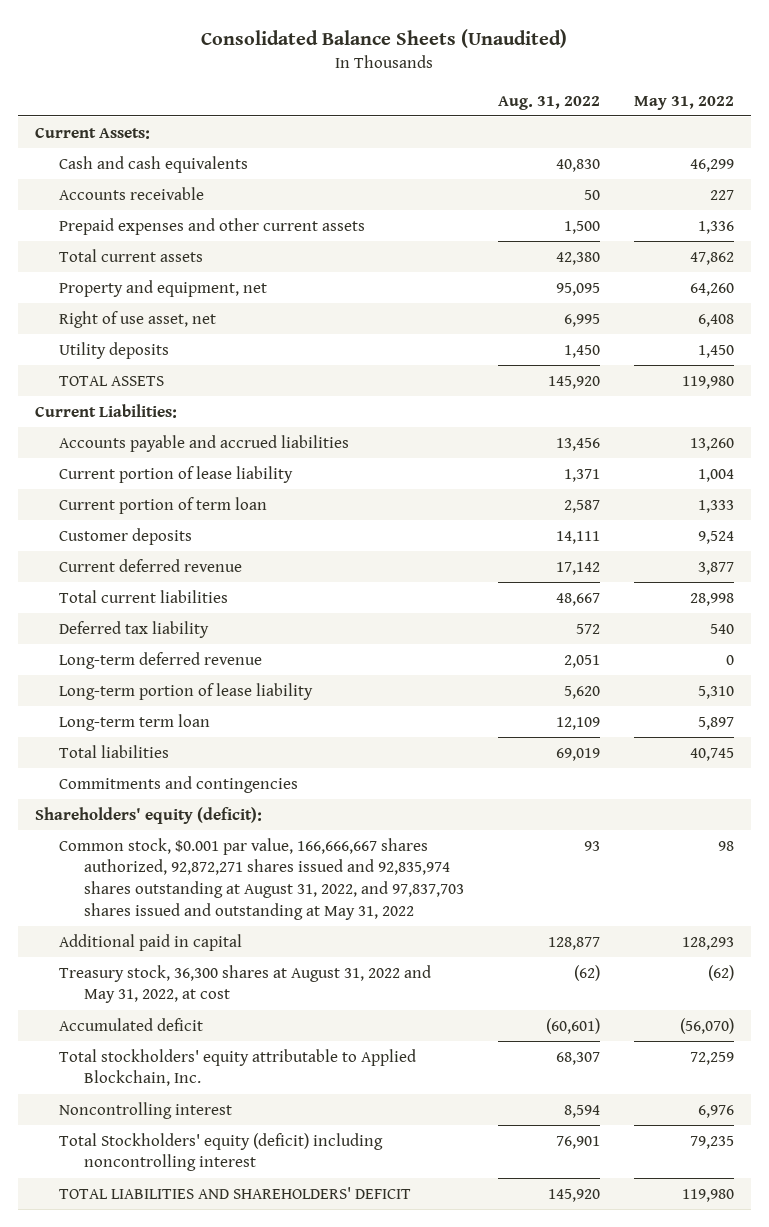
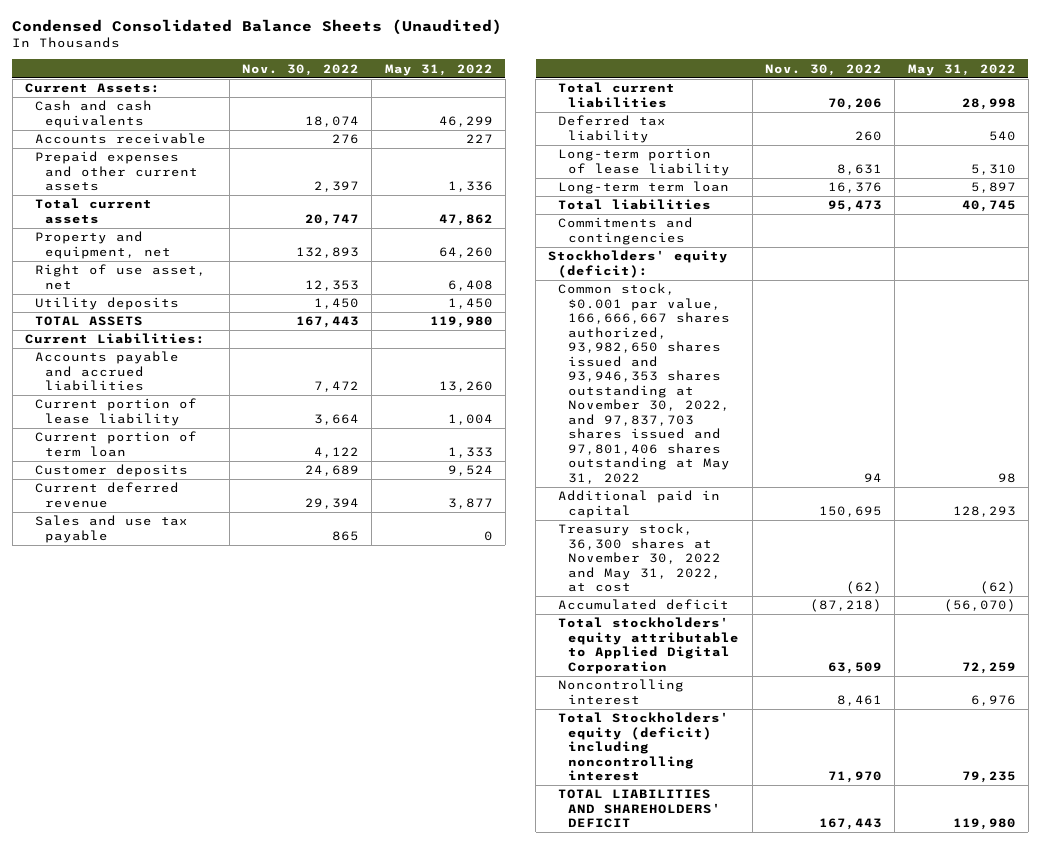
[201,28,568,48] Consolidated Balance Sheets (Unaudited) -> [12,19,503,36] Condensed Consolidated Balance Sheets (Unaudited)
[497,95,600,110] Aug. 31, 2022 -> none
none -> [241,63,359,76] Nov. 30, 2022
none -> [35,515,189,543] Sales and use tax payable
[59,651,263,669] Long-term deferred revenue -> none
[34,806,262,824] Shareholders' equity (deficit): -> [548,250,729,278] Stockholders' equity (deficit):
[59,837,464,920] Common stock, $0.001 par value, 166,666,667 shares authorized, 92,872,271 shares issued and 92,835,974 shares outstanding at August 31, 2022, and 97,837,703 shares issued and outstanding at May 31, 2022 -> [558,283,731,484] Common stock, $0.001 par value, 166,666,667 shares authorized, 93,982,650 shares issued and 93,946,353 shares outstanding at November 30, 2022, and 97,837,703 shares issued and 97,801,406 shares outstanding at May 31, 2022
[59,964,432,1004] Treasury stock, 36,300 shares at August 31, 2022 and May 31, 2022, at cost -> [558,523,722,593] Treasury stock, 36,300 shares at November 30, 2022 and May 31, 2022, at cost
[59,1048,417,1087] Total stockholders' equity attributable to Applied Blockchain, Inc. -> [558,617,740,674] Total stockholders' equity attributable to Applied Digital Corporation

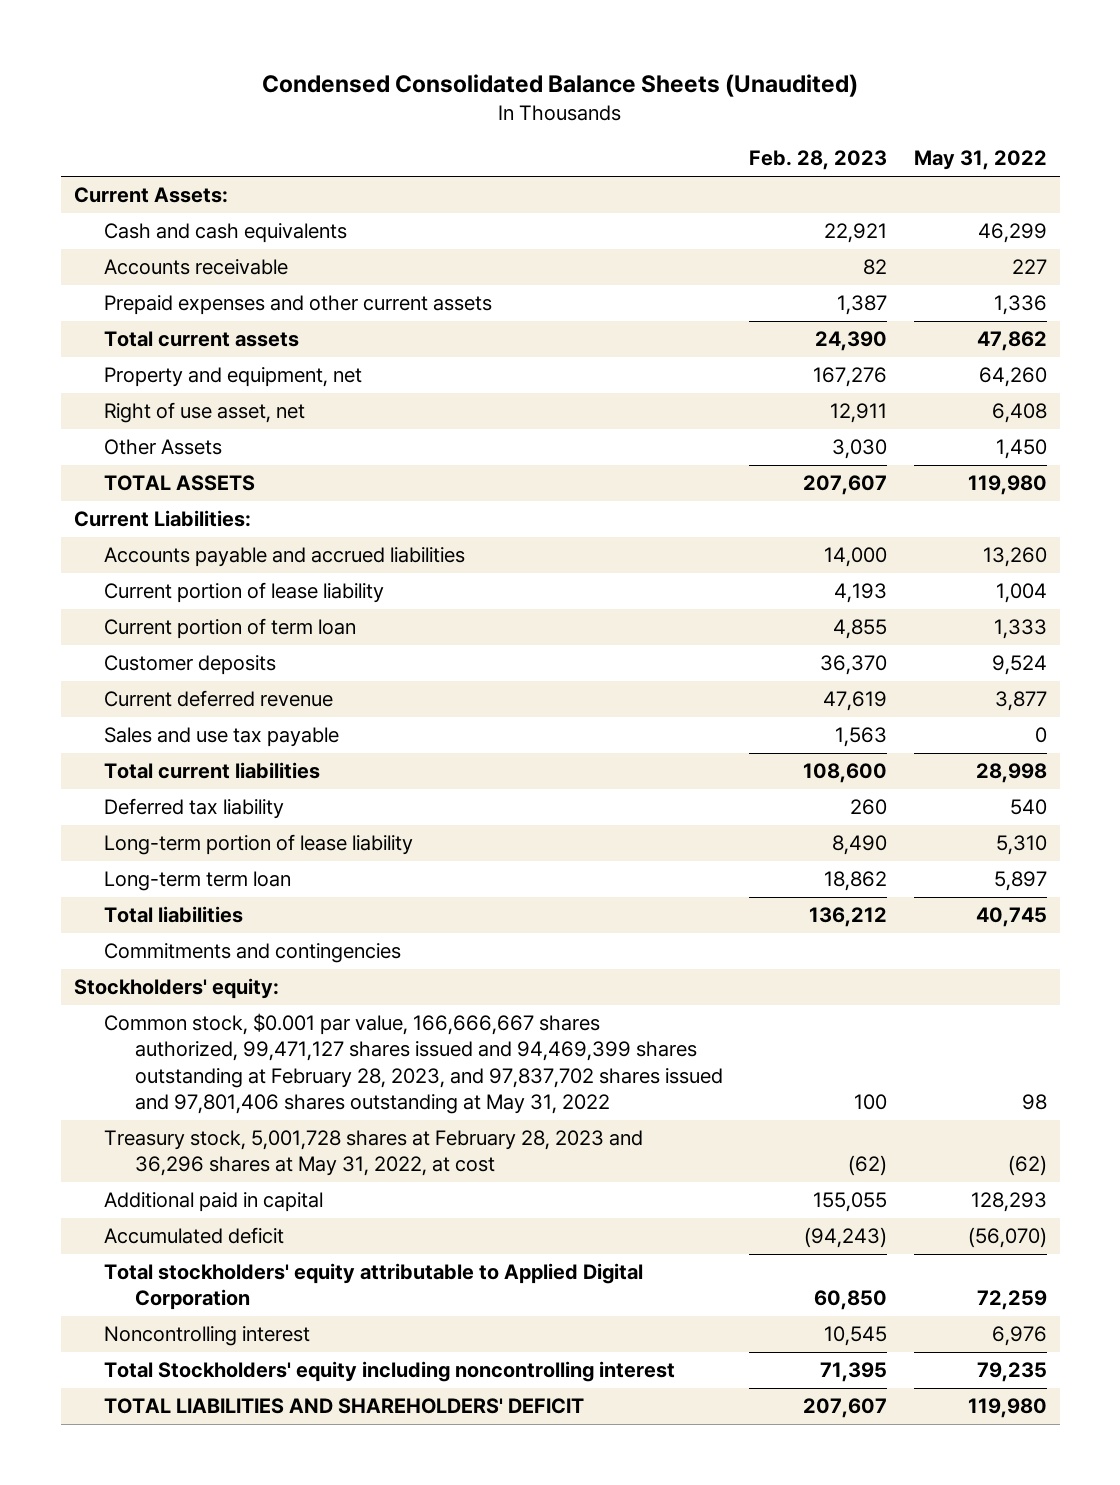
[241,63,359,76] Nov. 30, 2022 -> none
none -> [749,150,888,171] Feb. 28, 2023
[35,297,180,311] Utility deposits -> [104,439,223,456] Other Assets
[548,250,729,278] Stockholders' equity (deficit): -> [73,978,279,1000] Stockholders' equity:
[558,283,731,484] Common stock, $0.001 par value, 166,666,667 shares authorized, 93,982,650 shares issued and 93,946,353 shares outstanding at November 30, 2022, and 97,837,703 shares issued and 97,801,406 shares outstanding at May 31, 2022 -> [104,1013,724,1114] Common stock, $0.001 par value, 166,666,667 shares authorized, 99,471,127 shares issued and 94,469,399 shares outstanding at February 28, 2023, and 97,837,702 shares issued and 97,801,406 shares outstanding at May 31, 2022
none -> [104,1130,644,1177] Treasury stock, 5,001,728 shares at February 28, 2023 and 36,296 shares at May 31, 2022, at cost
[558,523,722,593] Treasury stock, 36,300 shares at November 30, 2022 and May 31, 2022, at cost -> none
[558,712,730,782] Total Stockholders' equity (deficit) including noncontrolling interest -> [104,1361,676,1383] Total Stockholders' equity including noncontrolling interest

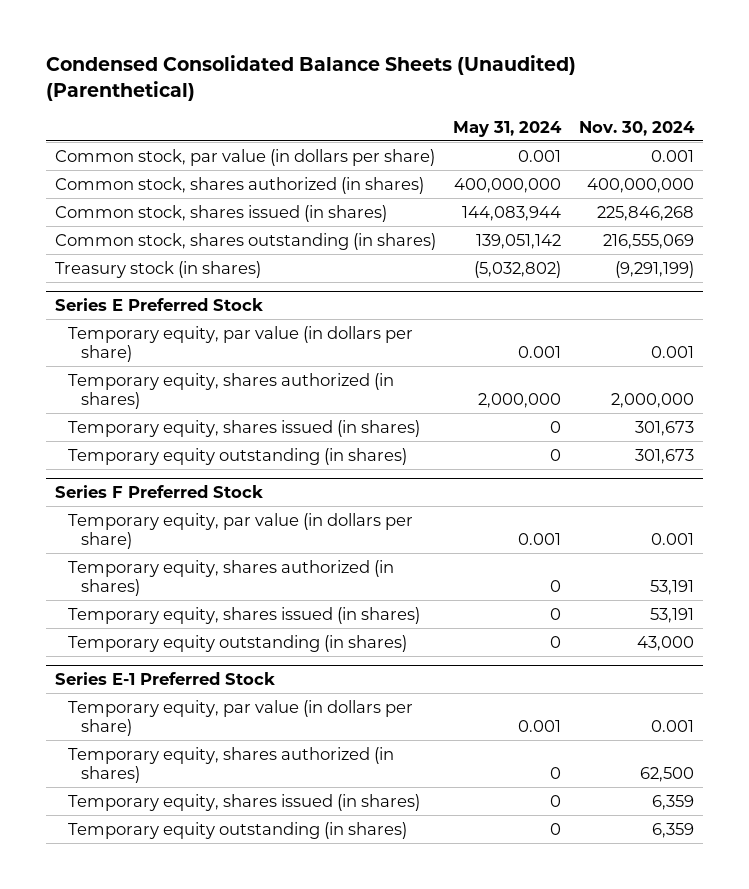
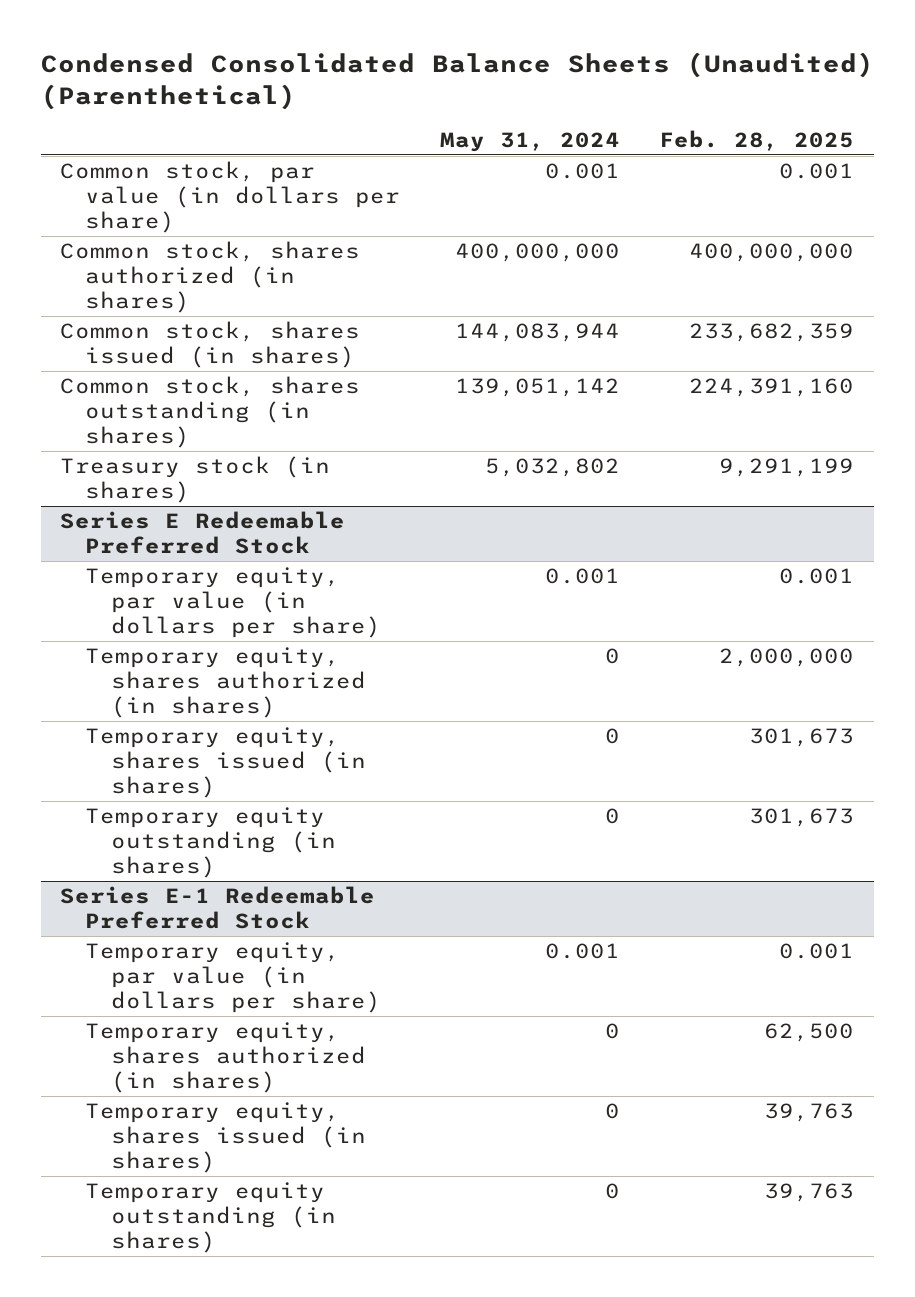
[578,120,695,136] Nov. 30, 2024 -> none
none -> [659,129,855,151] Feb. 28, 2025
[68,325,414,362] Temporary equity, par value (in dollars per share) -> none
[68,372,395,409] Temporary equity, shares authorized (in shares) -> none
[68,419,421,437] Temporary equity, shares issued (in shares) -> none
[68,447,408,465] Temporary equity outstanding (in shares) -> none
[54,485,263,499] Series F Preferred Stock -> none
[474,260,562,278] (5,032,802) -> [484,458,620,478] 5,032,802
[54,298,263,312] Series E Preferred Stock -> [60,511,346,555] Series E Redeemable Preferred Stock
[54,672,275,686] Series E-1 Preferred Stock -> [60,886,376,930] Series E-1 Redeemable Preferred Stock

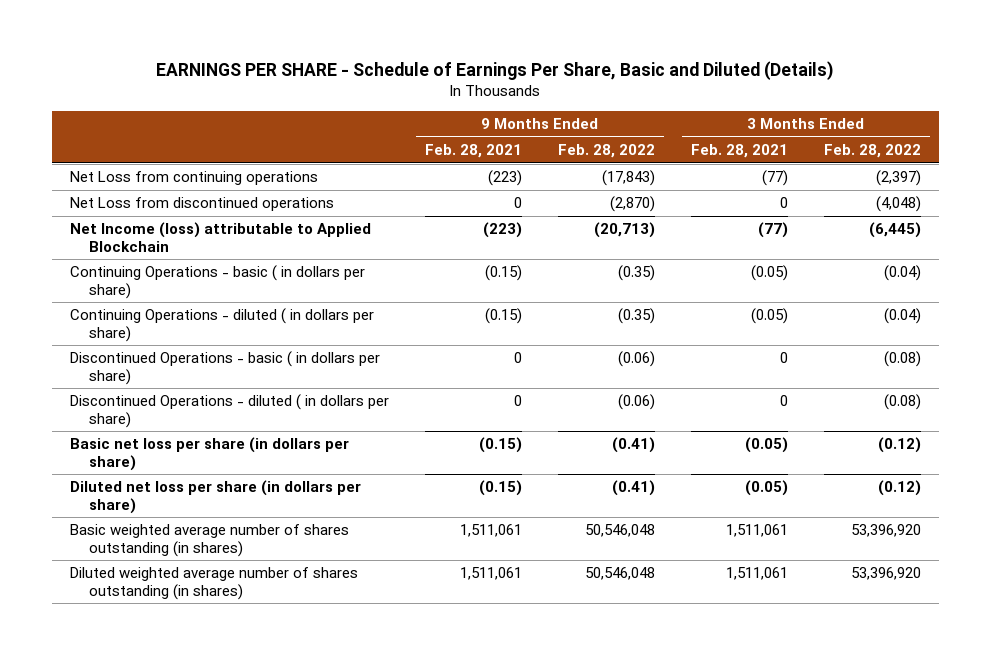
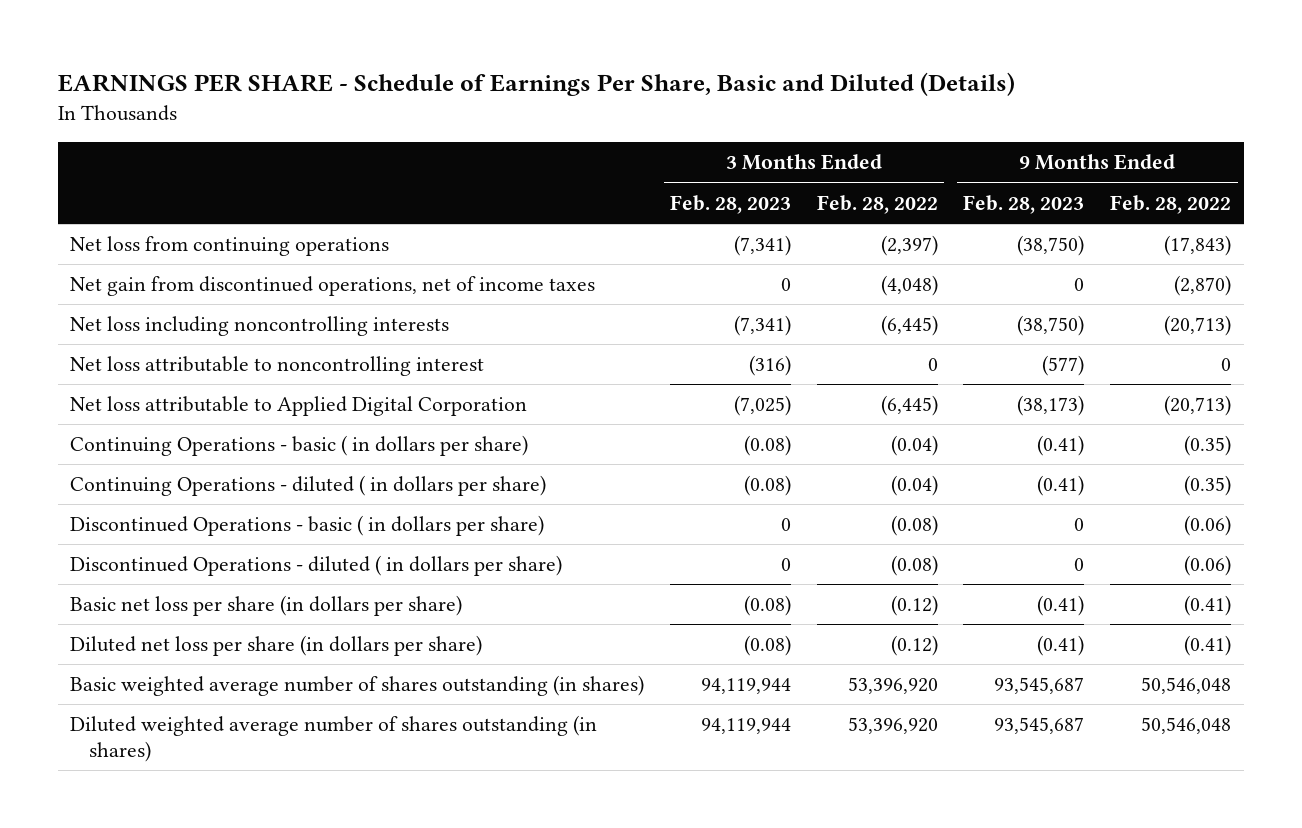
[424,144,522,159] Feb. 28, 2021 -> none
[690,144,788,159] Feb. 28, 2021 -> none
none -> [670,194,792,214] Feb. 28, 2023
none -> [963,194,1085,214] Feb. 28, 2023
[69,171,318,186] Net Loss from continuing operations -> [70,236,390,257] Net loss from continuing operations
[69,197,334,212] Net Loss from discontinued operations -> [70,276,596,297] Net gain from discontinued operations, net of income taxes
none -> [70,316,450,337] Net loss including noncontrolling interests
none -> [70,356,485,377] Net loss attributable to noncontrolling interest
[69,222,371,252] Net Income (loss) attributable to Applied Blockchain -> [70,396,528,417] Net loss attributable to Applied Digital Corporation

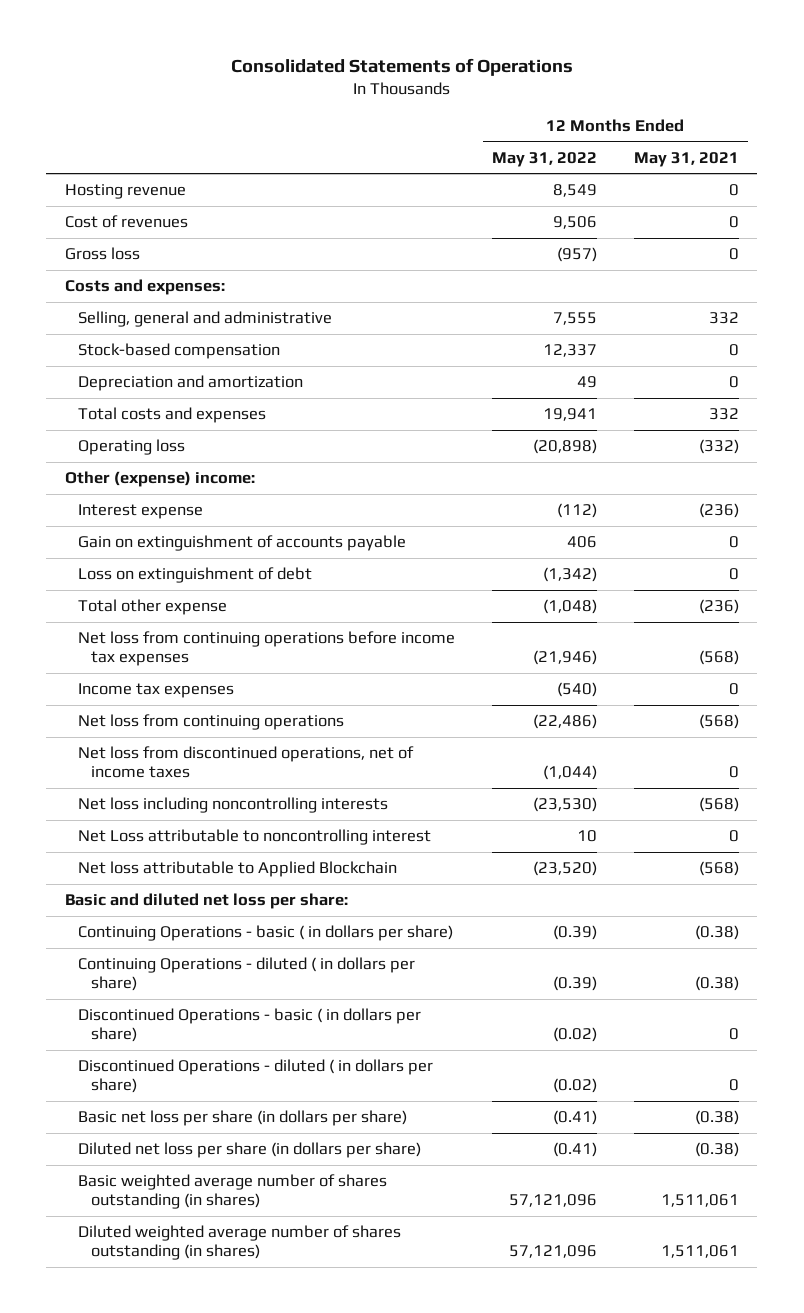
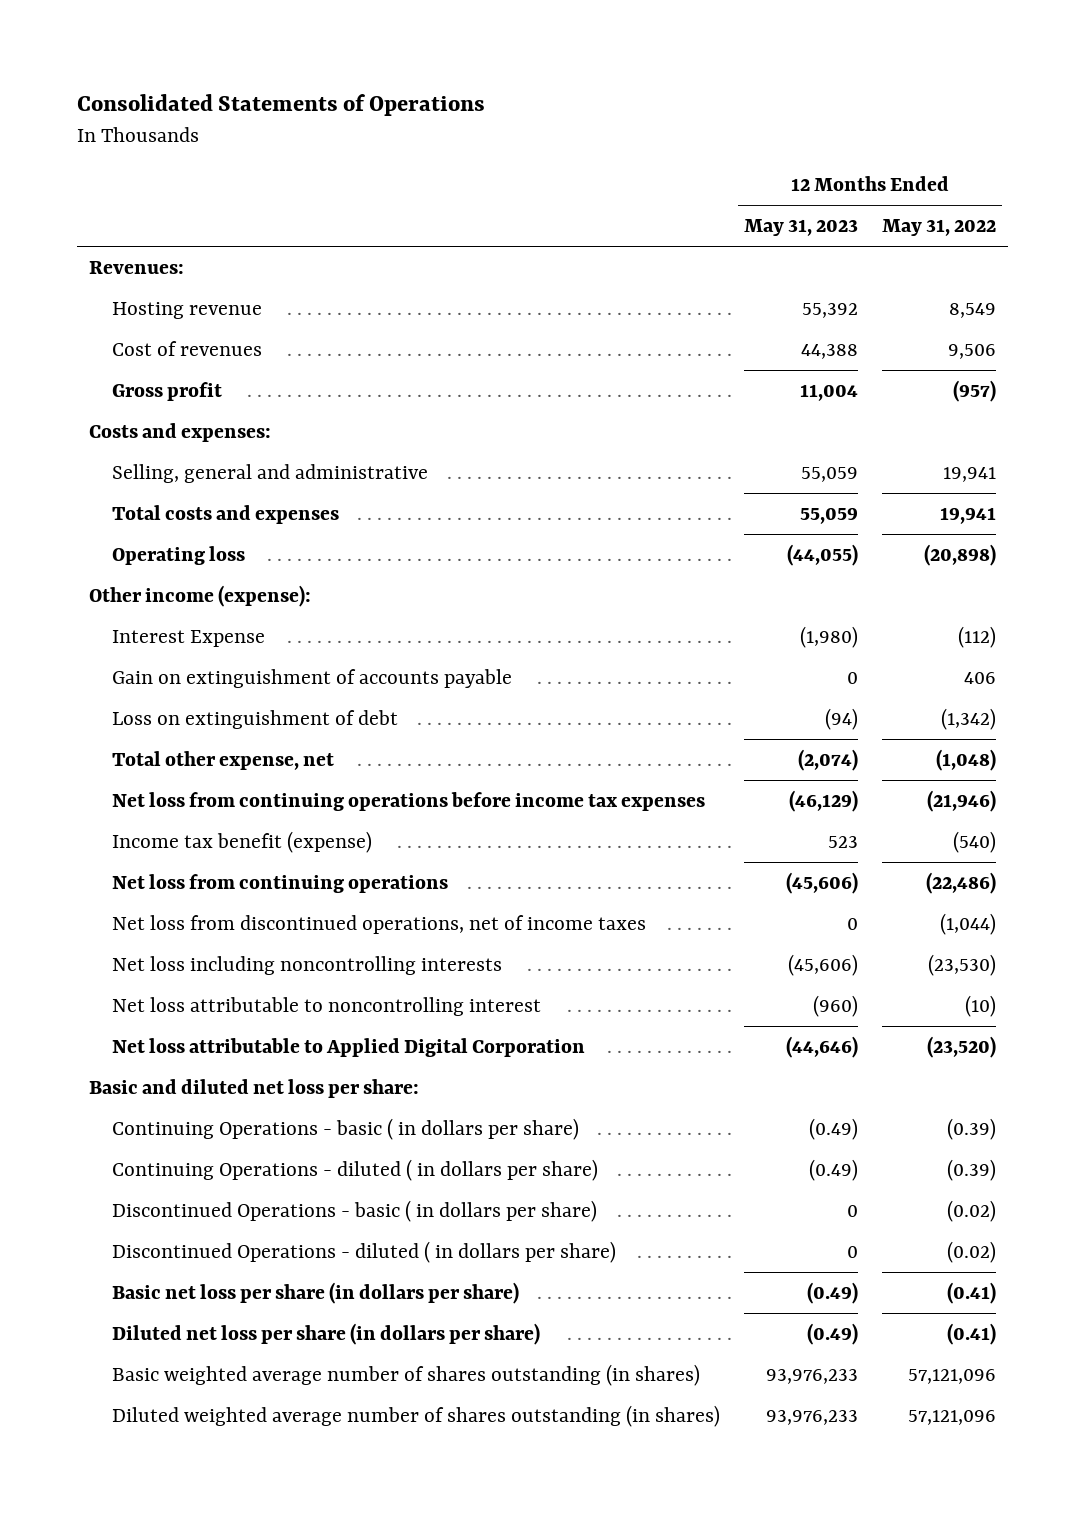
[633,151,739,167] May 31, 2021 -> none
none -> [744,219,859,237] May 31, 2023
none -> [88,260,184,274] Revenues:
[64,247,140,261] Gross loss -> [111,381,222,401] Gross profit
[77,343,280,360] Stock-based compensation -> none
[77,375,303,392] Depreciation and amortization -> none
[552,312,597,326] 7,555 -> [943,466,997,482] 19,941
[64,471,255,488] Other (expense) income: -> [88,584,311,607] Other income (expense):
[77,504,203,520] Interest expense -> [111,629,265,647] Interest Expense
[77,599,227,616] Total other expense -> [111,750,334,770] Total other expense, net
[77,683,234,699] Income tax expenses -> [111,830,372,853] Income tax benefit (expense)
[77,829,431,846] Net Loss attributable to noncontrolling interest -> [111,996,541,1016] Net loss attributable to noncontrolling interest
[576,830,597,843] 10 -> [965,994,997,1017] (10)
[77,861,397,878] Net loss attributable to Applied Blockchain -> [111,1037,585,1057] Net loss attributable to Applied Digital Corporation

